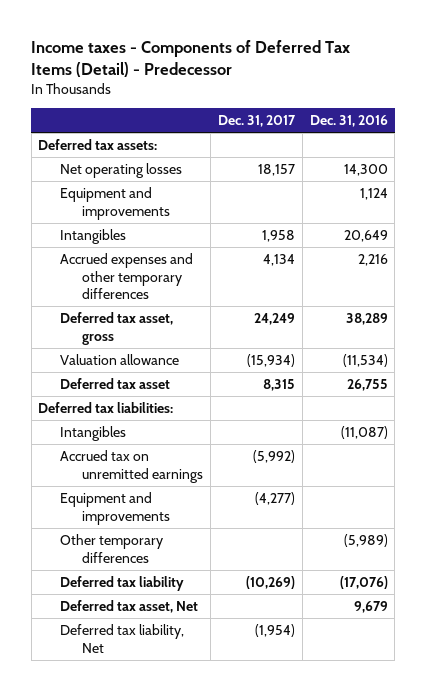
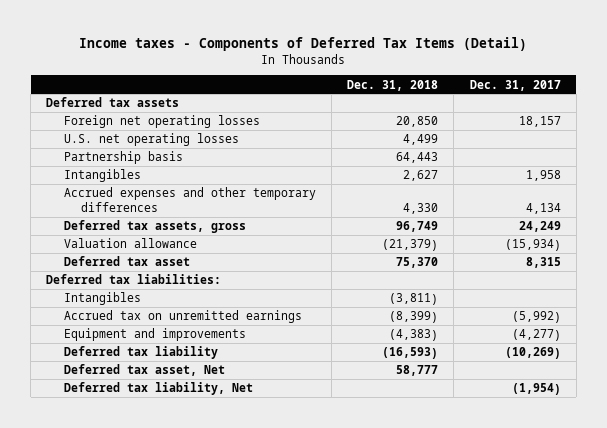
[31,40,351,78] Income taxes - Components of Deferred Tax Items (Detail) - Predecessor -> [79,37,528,52] Income taxes - Components of Deferred Tax Items (Detail)
[309,115,388,128] Dec. 31, 2016 -> none
none -> [347,79,439,91] Dec. 31, 2018
[60,186,171,220] Equipment and improvements -> none
[38,138,158,150] Deferred tax assets: -> [46,97,180,108] Deferred tax assets
[60,162,183,178] Net operating losses -> [63,115,260,129] Foreign net operating losses
none -> [63,133,239,147] U.S. net operating losses
none -> [63,151,183,165] Partnership basis
[60,311,174,345] Deferred tax asset, gross -> [63,220,246,234] Deferred tax assets, gross
[60,533,164,563] Other temporary differences -> none

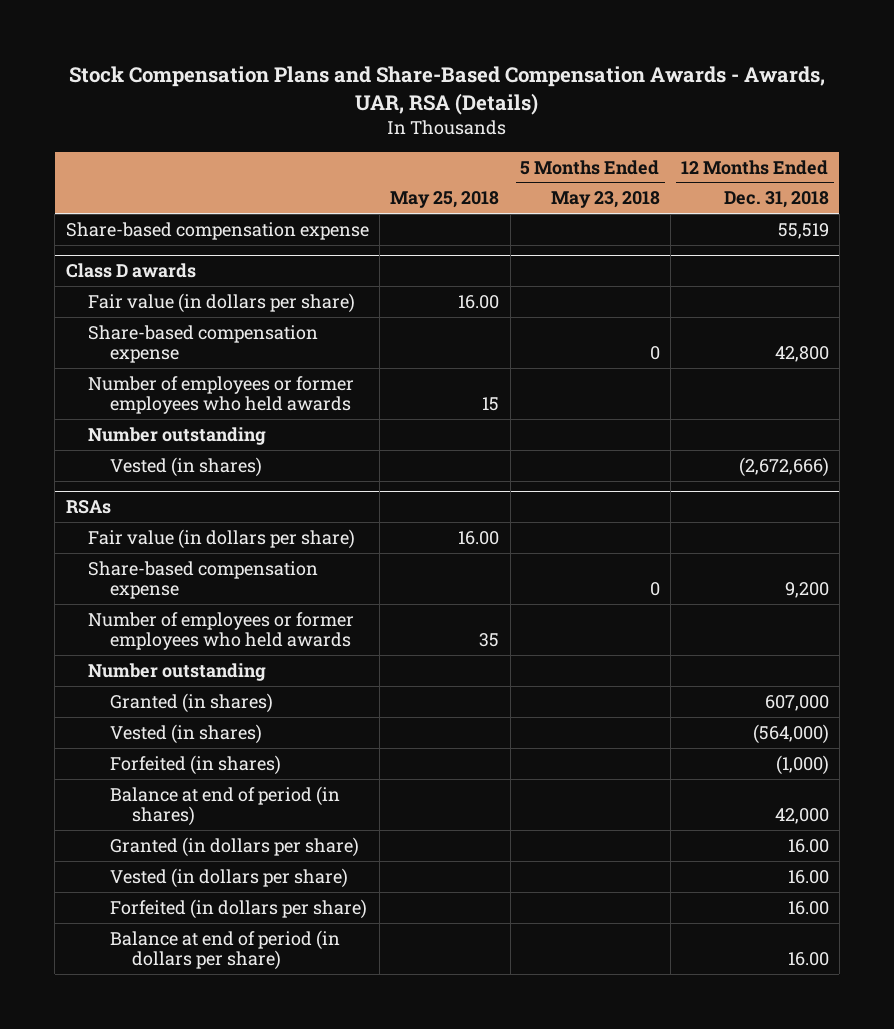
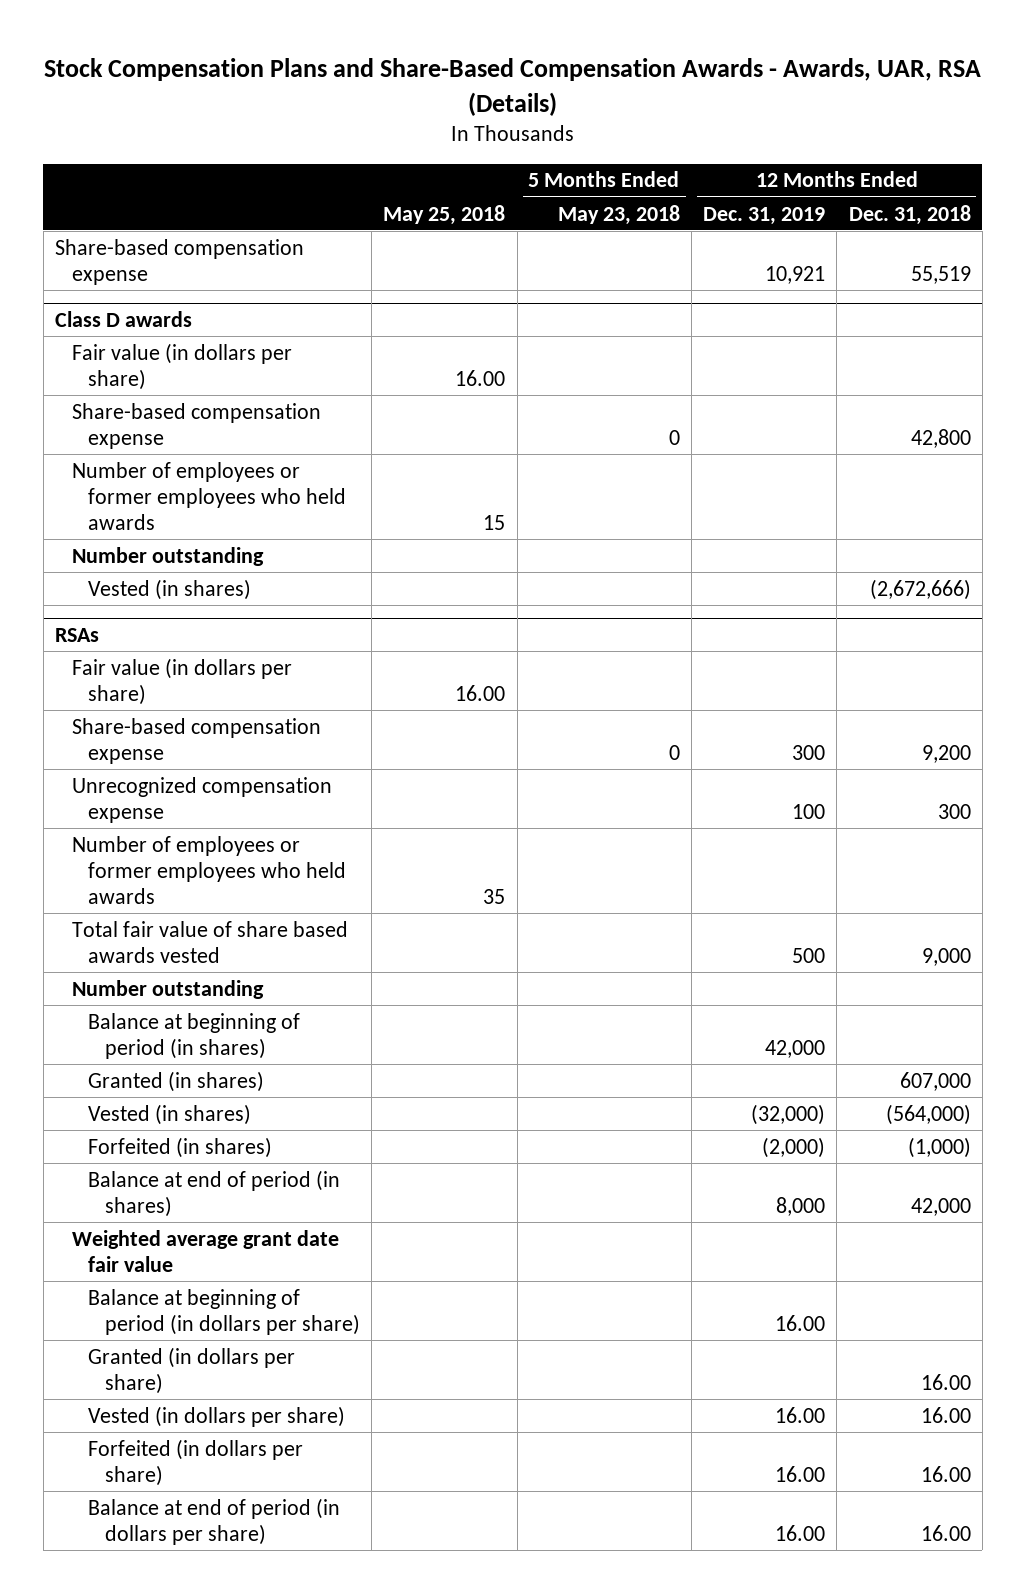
none -> [703,206,826,225] Dec. 31, 2019
none -> [71,776,332,823] Unrecognized compensation expense
none -> [71,920,348,963] Total fair value of share based awards vested
none -> [88,1012,301,1059] Balance at beginning of period (in shares)
none -> [71,1229,339,1272] Weighted average grant date fair value
none -> [88,1288,361,1335] Balance at beginning of period (in dollars per share)

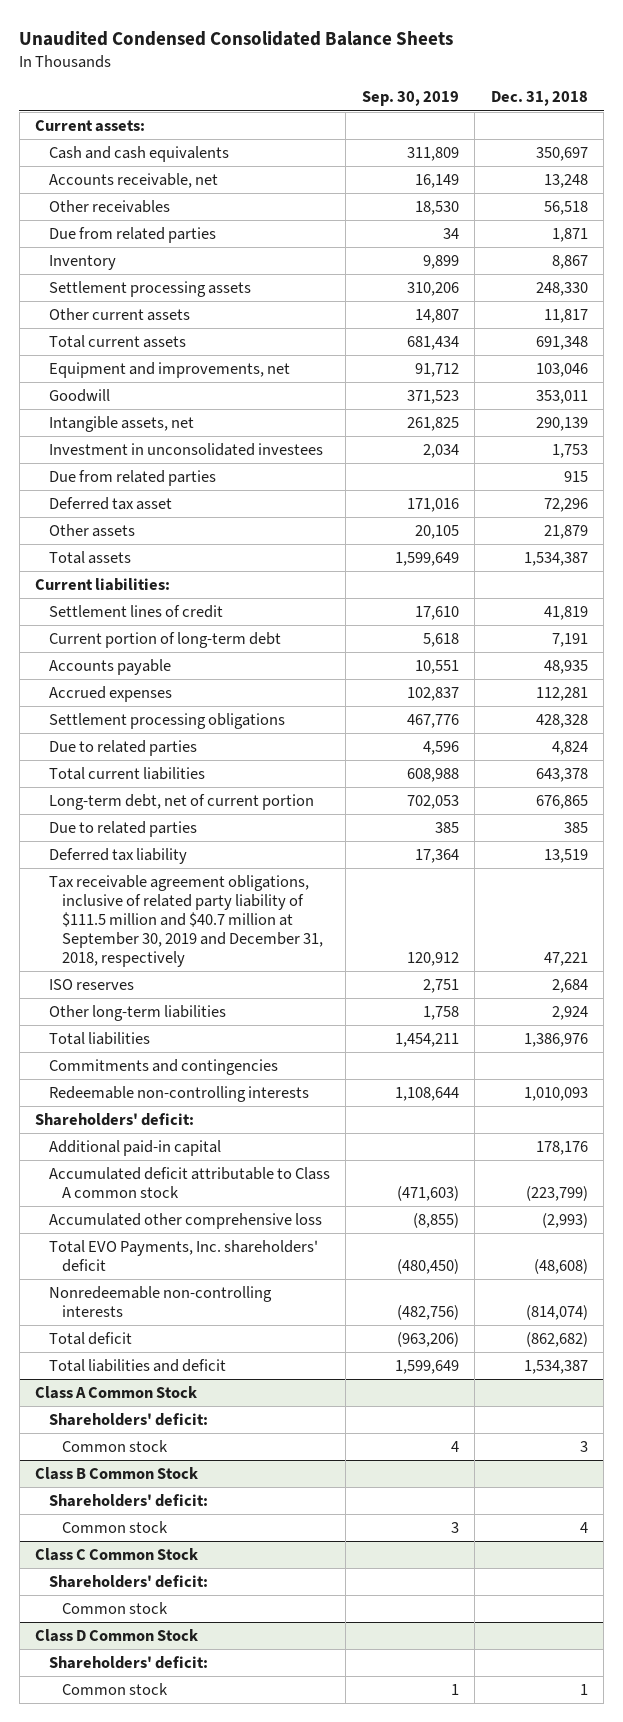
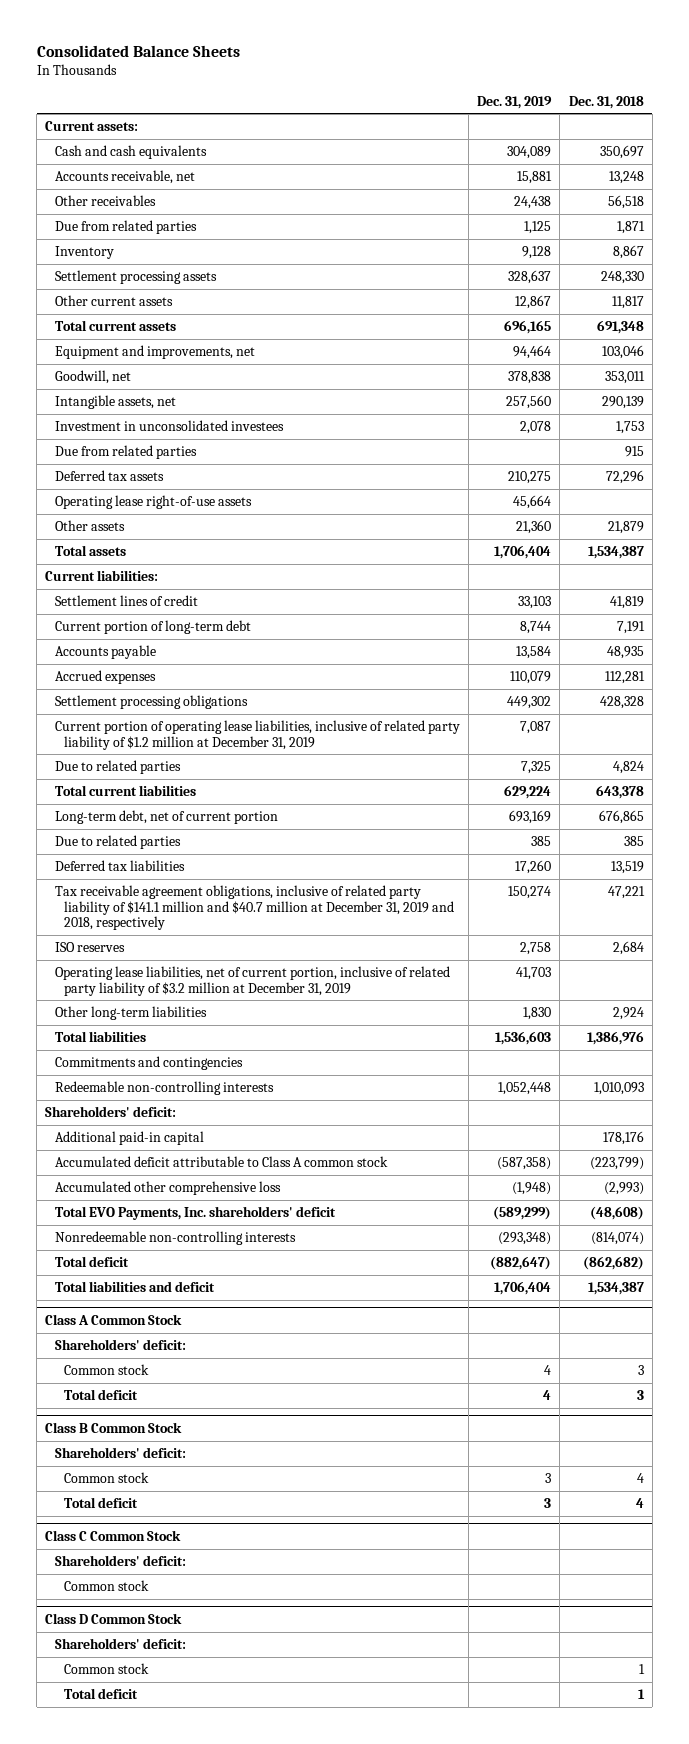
[19,30,454,46] Unaudited Condensed Consolidated Balance Sheets -> [36,45,240,58] Consolidated Balance Sheets
[361,91,459,107] Sep. 30, 2019 -> none
none -> [477,95,553,109] Dec. 31, 2019
[48,388,110,402] Goodwill -> [54,369,131,384] Goodwill, net
[48,496,172,510] Deferred tax asset -> [54,469,164,481] Deferred tax assets
none -> [54,494,252,509] Operating lease right-of-use assets
none -> [54,719,460,750] Current portion of operating lease liabilities, inclusive of related party liability of $1.2 million at December 31, 2019
[48,847,187,864] Deferred tax liability -> [54,859,185,871] Deferred tax liabilities
[48,874,324,968] Tax receivable agreement obligations, inclusive of related party liability of $111.5 million and $40.7 million at September 30, 2019 and December 31, 2018, respectively -> [54,884,455,931] Tax receivable agreement obligations, inclusive of related party liability of $141.1 million and $40.7 million at December 31, 2019 and 2018, respectively
none -> [54,965,450,996] Operating lease liabilities, net of current portion, inclusive of related party liability of $3.2 million at December 31, 2019
none -> [64,1388,139,1400] Total deficit
none -> [64,1496,139,1508] Total deficit
none -> [64,1687,139,1699] Total deficit

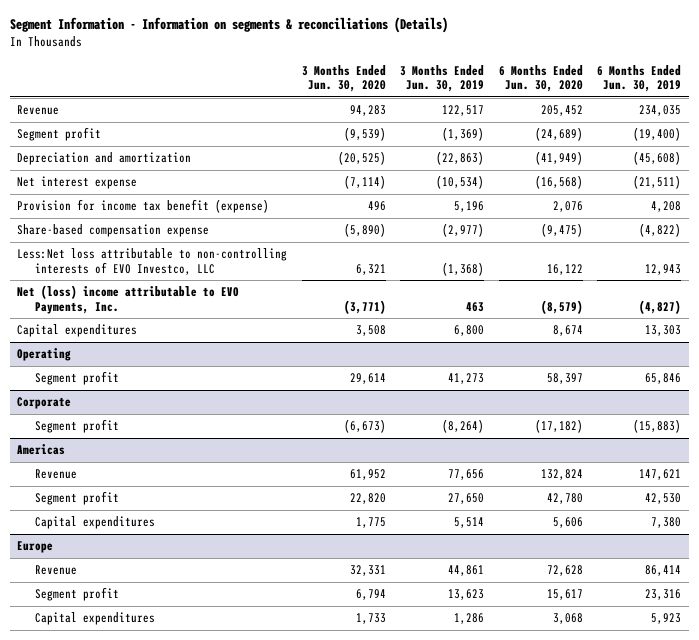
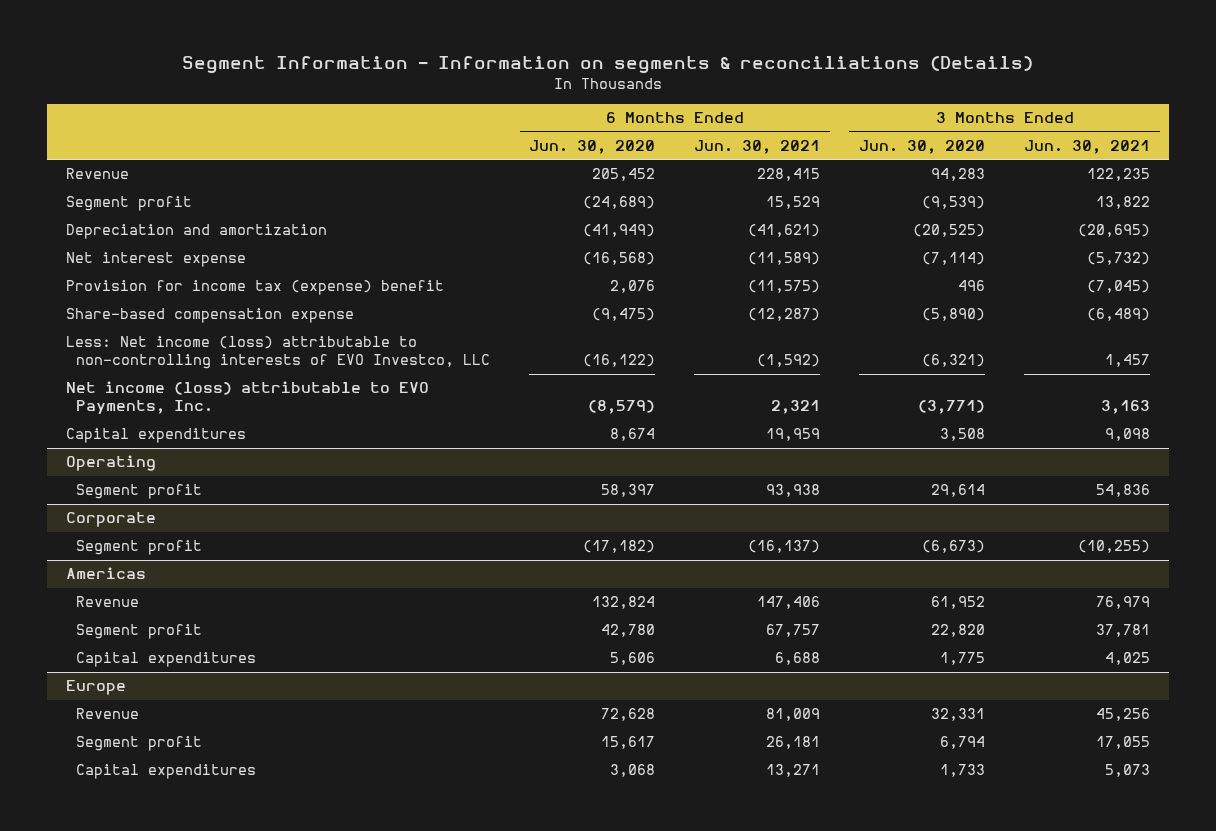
[400,64,485,93] 3 Months Ended Jun. 30, 2019 -> none
[597,64,682,93] 6 Months Ended Jun. 30, 2019 -> none
none -> [694,140,821,155] Jun. 30, 2021
none -> [1024,140,1151,155] Jun. 30, 2021
[17,199,270,214] Provision for income tax benefit (expense) -> [66,280,445,296] Provision for income tax (expense) benefit
[17,248,288,275] Less:Net loss attributable to non-controlling interests of EVO Investco, LLC -> [66,336,491,370] Less: Net income (loss) attributable to non-controlling interests of EVO Investco, LLC
[355,263,386,275] 6,321 -> [922,354,986,368] (6,321)
[546,263,583,275] 16,122 -> [583,354,656,368] (16,122)
[17,285,240,314] Net (loss) income attributable to EVO Payments, Inc. -> [66,381,430,415] Net income (loss) attributable to EVO Payments, Inc.

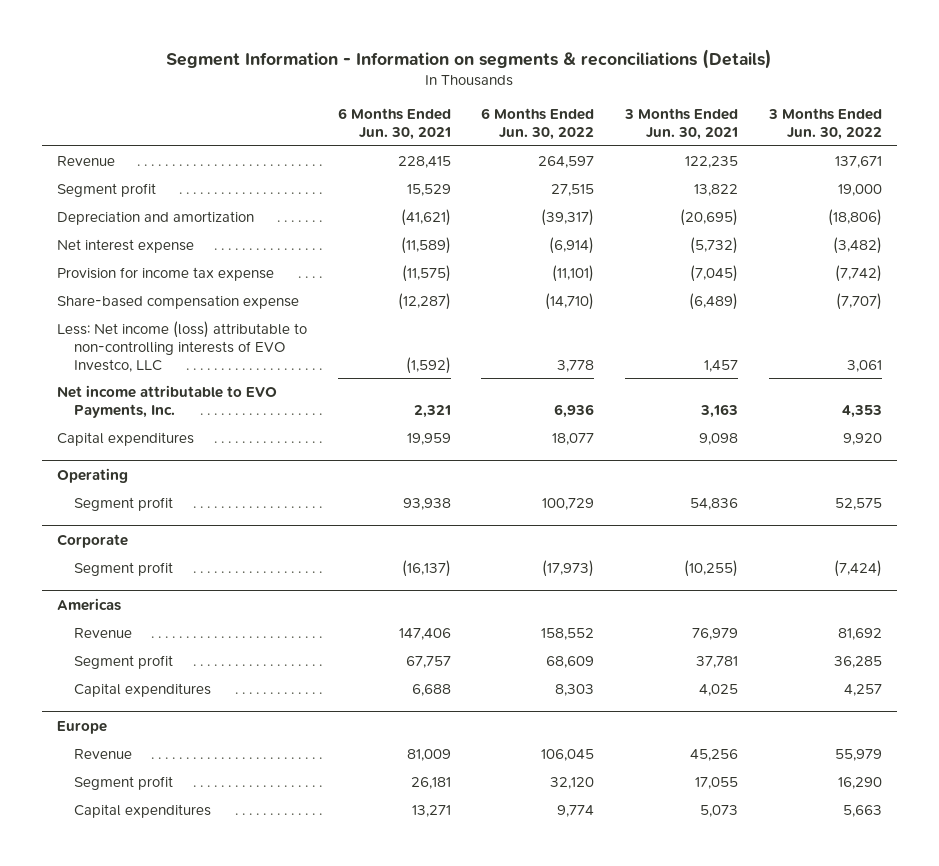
[529,140,656,155] Jun. 30, 2020 -> none
[859,140,986,155] Jun. 30, 2020 -> none
none -> [481,108,595,141] 6 Months Ended Jun. 30, 2022
none -> [767,108,882,141] 3 Months Ended Jun. 30, 2022
[66,280,445,296] Provision for income tax (expense) benefit -> [56,267,274,282] Provision for income tax expense
[66,381,430,415] Net income (loss) attributable to EVO Payments, Inc. -> [56,385,277,418] Net income attributable to EVO Payments, Inc.

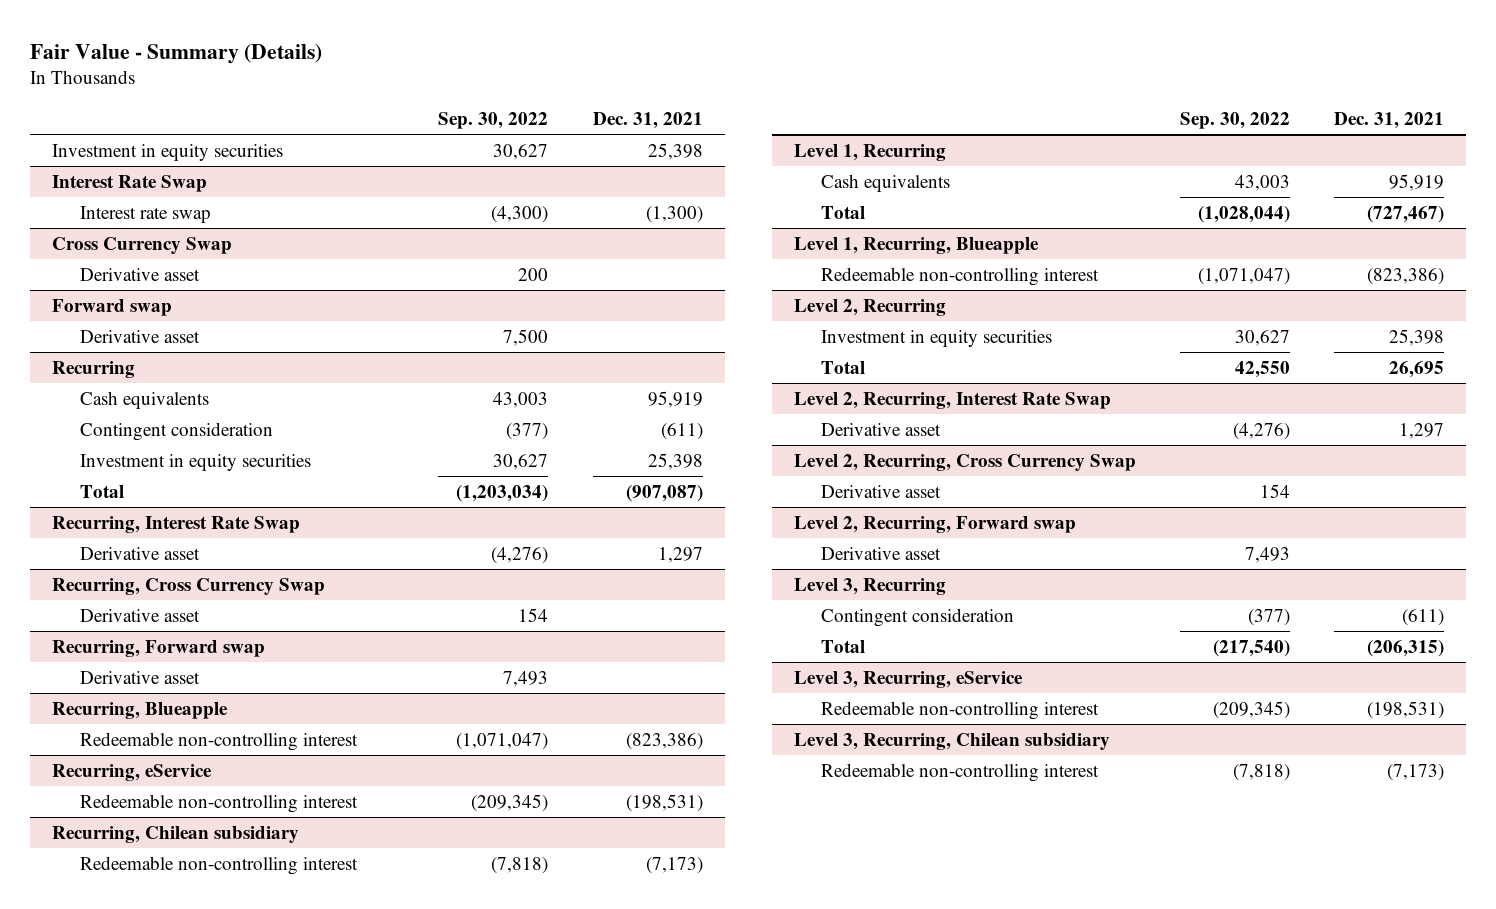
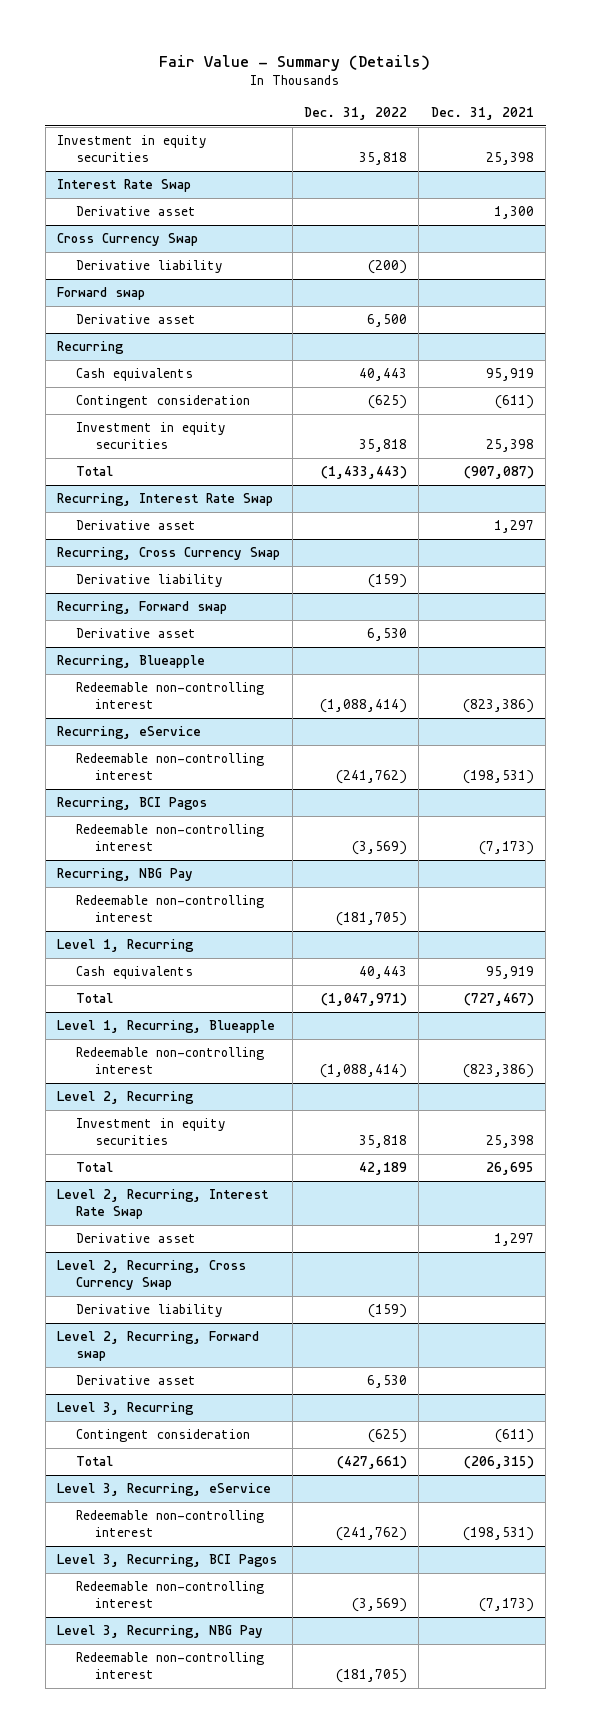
[438,111,549,129] Sep. 30, 2022 -> none
none -> [303,107,407,121] Dec. 31, 2022
[79,205,211,223] Interest rate swap -> none
none -> [75,206,196,217] Derivative asset
[79,267,200,281] Derivative asset -> none
none -> [75,260,223,274] Derivative liability
[79,608,200,622] Derivative asset -> none
none -> [75,574,223,588] Derivative liability
[52,825,300,843] Recurring, Chilean subsidiary -> none
none -> [57,797,208,811] Recurring, BCI Pagos
none -> [57,868,194,882] Recurring, NBG Pay
none -> [75,895,264,923] Redeemable non-controlling interest
[821,484,942,498] Derivative asset -> none
none -> [75,1304,223,1318] Derivative liability
[793,732,1110,750] Level 3, Recurring, Chilean subsidiary -> none
none -> [57,1554,278,1568] Level 3, Recurring, BCI Pagos
none -> [57,1625,264,1639] Level 3, Recurring, NBG Pay
none -> [75,1652,264,1680] Redeemable non-controlling interest

